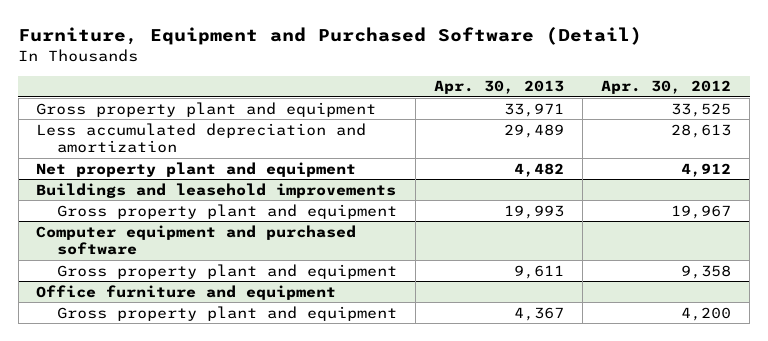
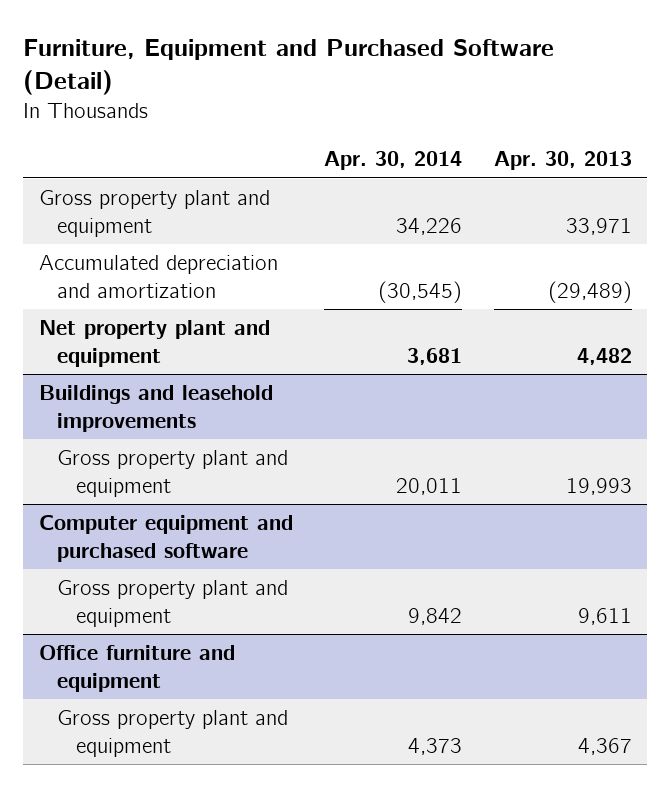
[601,80,732,95] Apr. 30, 2012 -> none
none -> [324,150,463,170] Apr. 30, 2014
[36,122,367,154] Less accumulated depreciation and amortization -> [38,255,278,298] Accumulated depreciation and amortization
[504,123,565,138] 29,489 -> [547,280,632,303] (29,489)

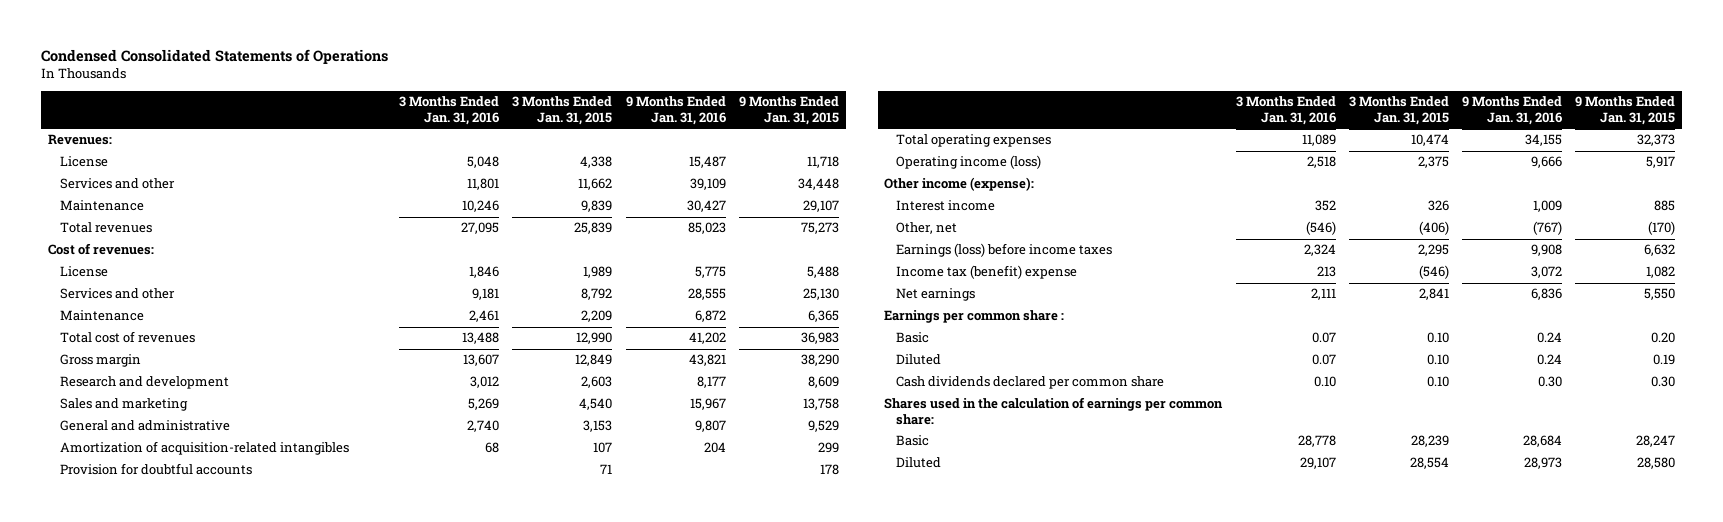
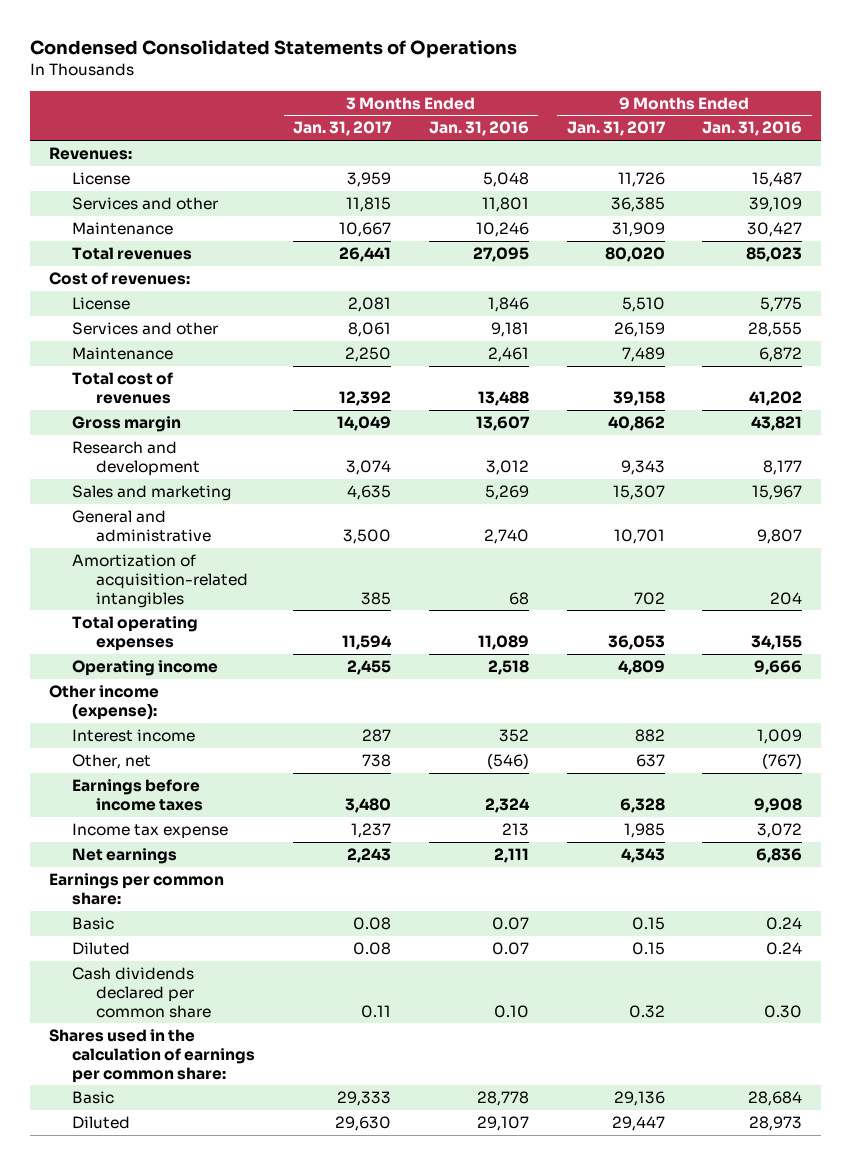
[512,96,613,126] 3 Months Ended Jan. 31, 2015 -> none
[738,96,839,126] 9 Months Ended Jan. 31, 2015 -> none
none -> [293,121,393,137] Jan. 31, 2017
none -> [566,121,666,137] Jan. 31, 2017
[59,463,252,476] Provision for doubtful accounts -> none
[896,155,1042,170] Operating income (loss) -> [72,659,219,676] Operating income
[896,243,1113,258] Earnings (loss) before income taxes -> [72,778,203,811] Earnings before income taxes
[896,265,1078,280] Income tax (benefit) expense -> [72,822,229,839] Income tax expense
[884,310,1065,324] Earnings per common share : -> [49,872,225,905] Earnings per common share:

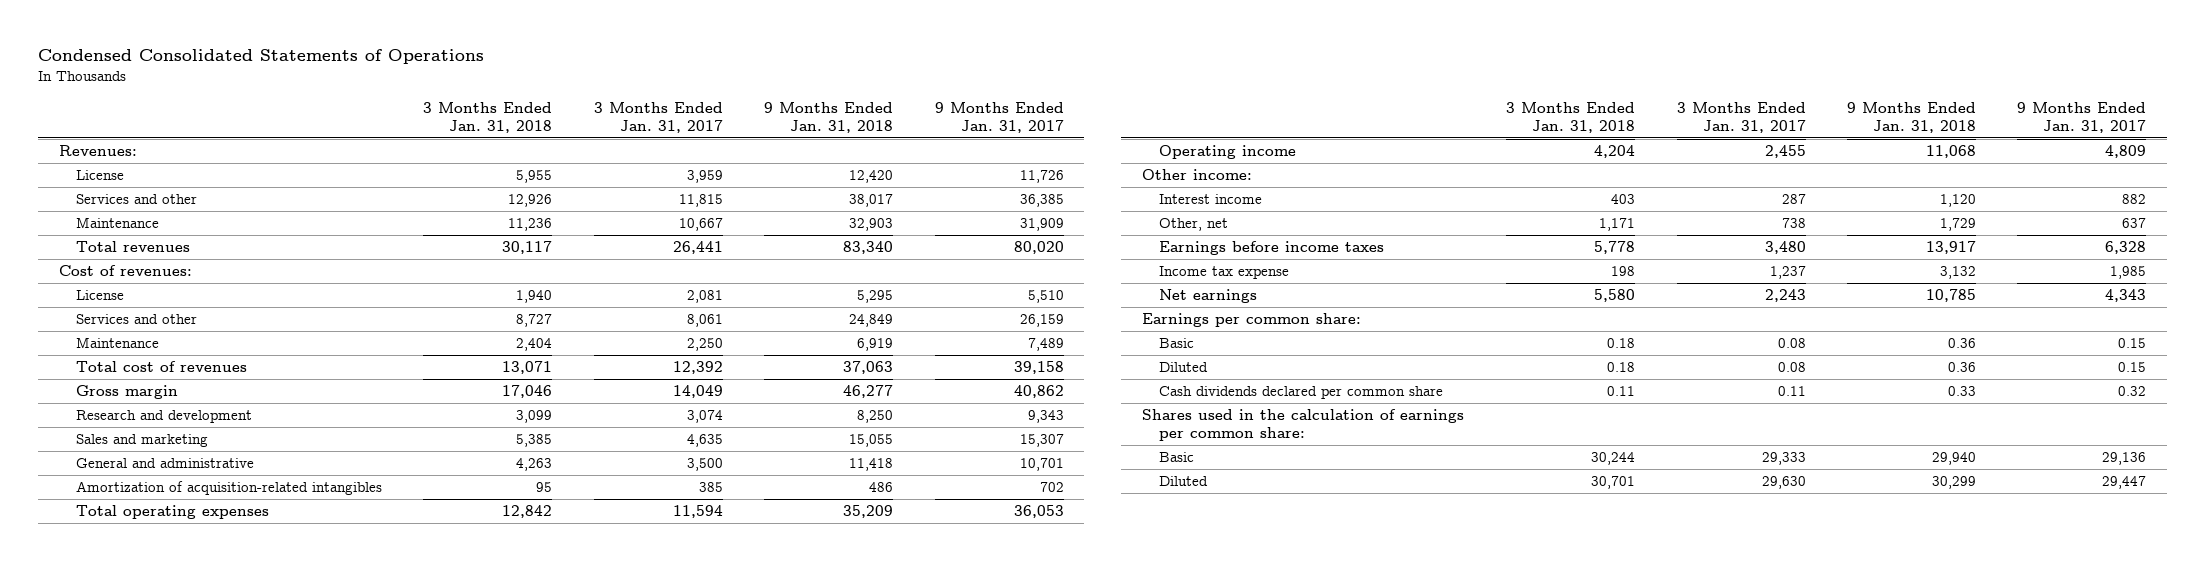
[428,121,529,137] Jan. 31, 2016 -> none
[702,121,803,137] Jan. 31, 2016 -> none
none -> [423,101,553,134] 3 Months Ended Jan. 31, 2018
none -> [764,101,894,134] 9 Months Ended Jan. 31, 2018
[49,684,160,720] Other income (expense): -> [1141,168,1252,180] Other income:

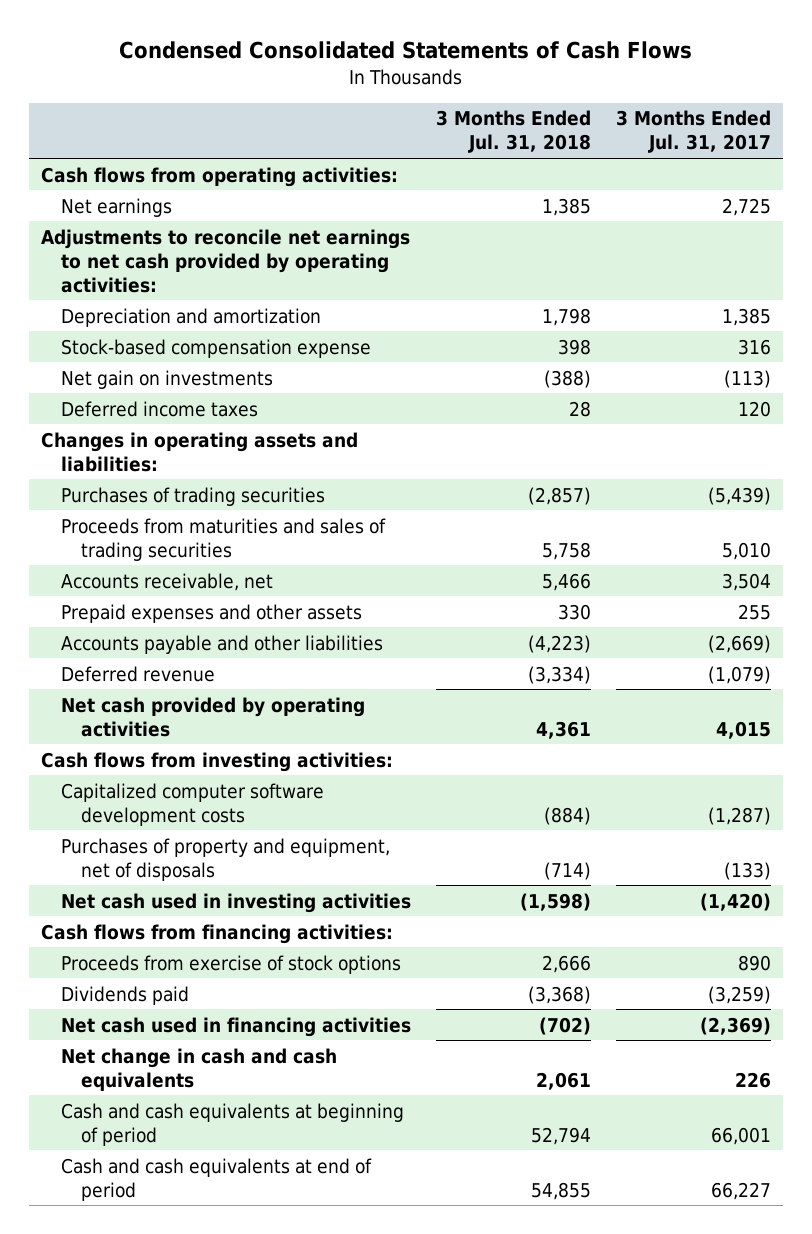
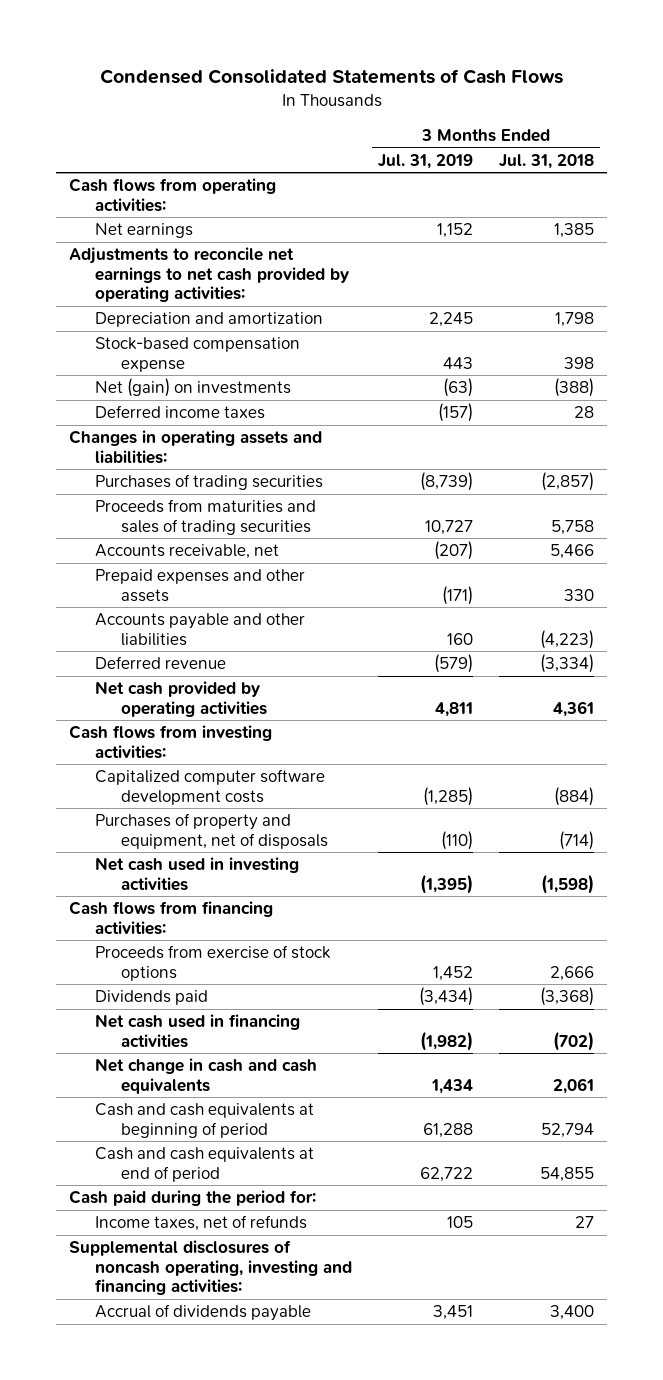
[615,110,771,154] 3 Months Ended Jul. 31, 2017 -> none
none -> [378,153,474,169] Jul. 31, 2019
[61,369,274,389] Net gain on investments -> [95,378,292,398] Net (gain) on investments
none -> [69,1190,317,1207] Cash paid during the period for:
none -> [95,1215,308,1232] Income taxes, net of refunds
none -> [69,1240,353,1296] Supplemental disclosures of noncash operating, investing and financing activities:
none -> [95,1304,312,1322] Accrual of dividends payable

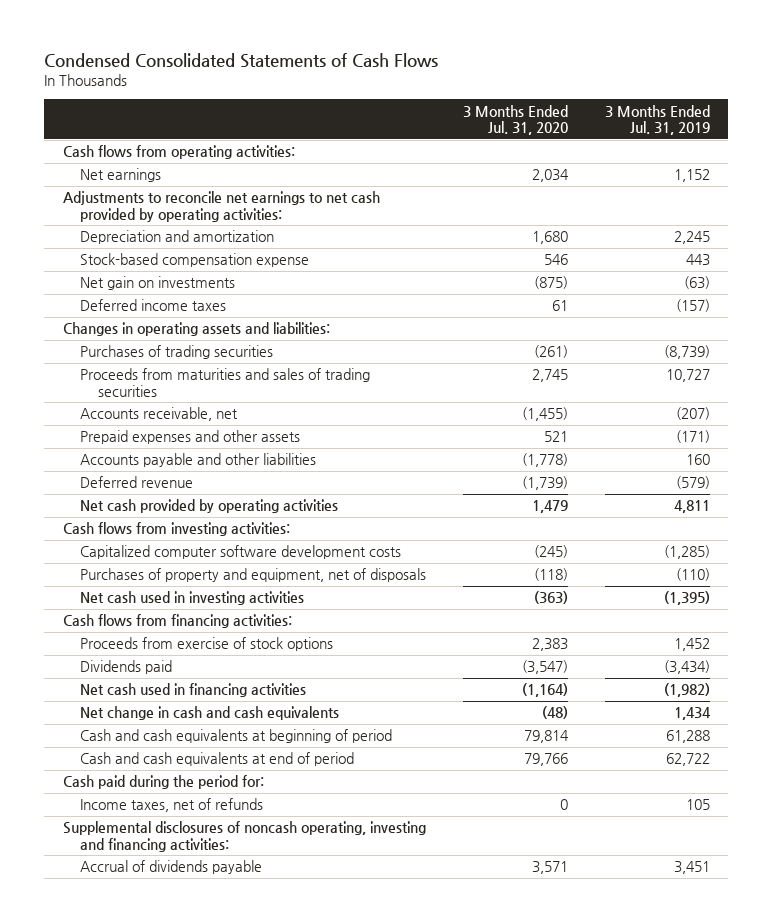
[498,153,594,169] Jul. 31, 2018 -> none
none -> [463,104,569,136] 3 Months Ended Jul. 31, 2020
[95,378,292,398] Net (gain) on investments -> [80,276,236,291] Net gain on investments

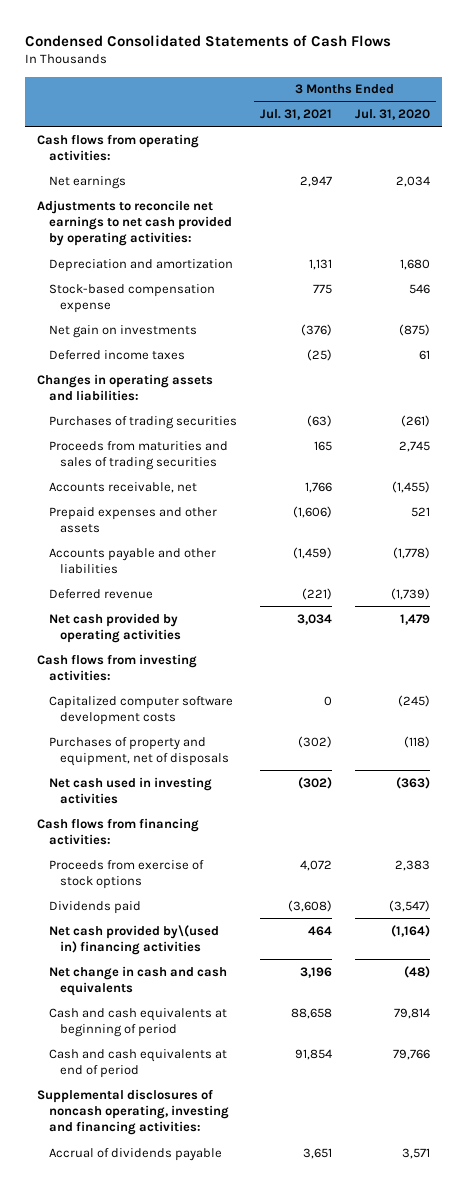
[605,104,711,136] 3 Months Ended Jul. 31, 2019 -> none
none -> [259,108,332,120] Jul. 31, 2021
[80,683,307,698] Net cash used in financing activities -> [48,924,219,955] Net cash provided by\(used in) financing activities
[62,775,264,790] Cash paid during the period for: -> none
[80,798,264,813] Income taxes, net of refunds -> none

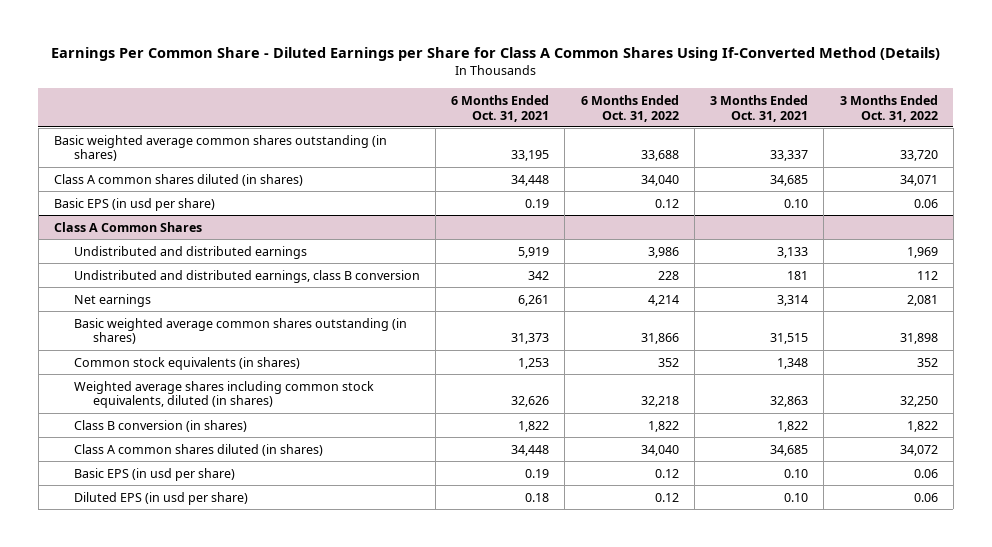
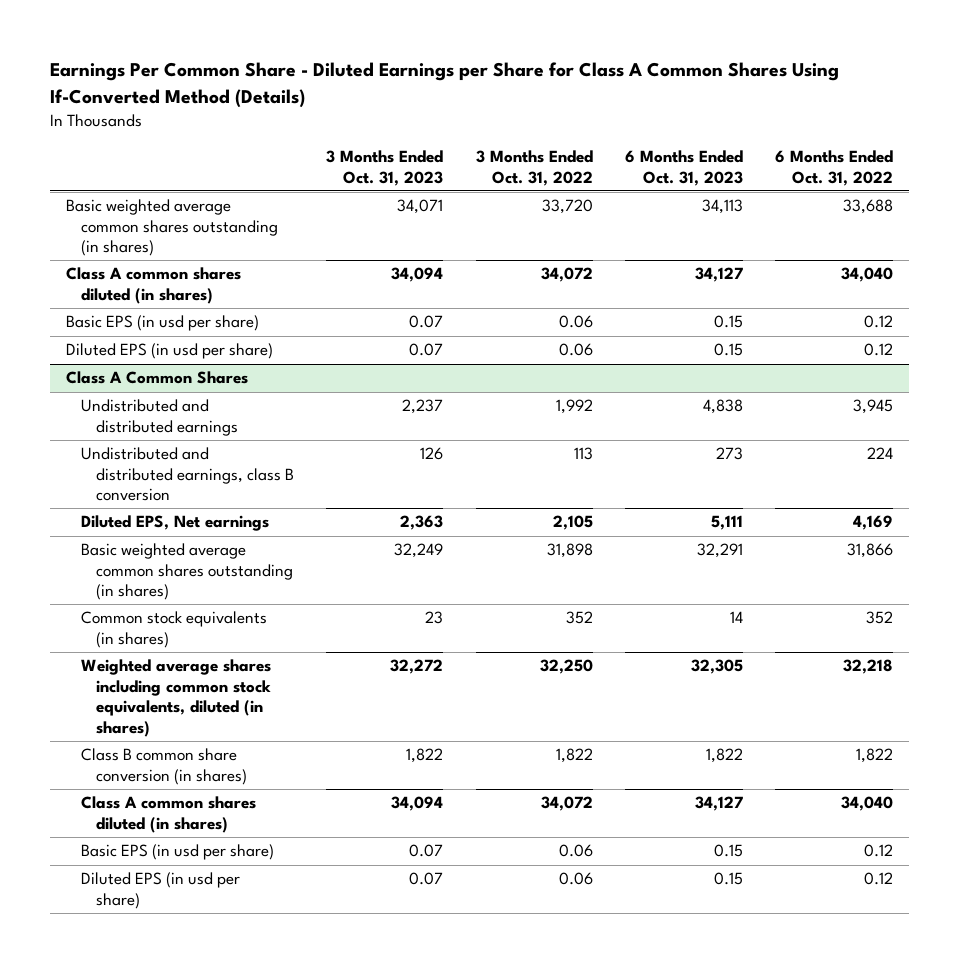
[451,94,550,122] 6 Months Ended Oct. 31, 2021 -> none
[710,94,809,122] 3 Months Ended Oct. 31, 2021 -> none
none -> [326,150,444,186] 3 Months Ended Oct. 31, 2023
none -> [624,150,743,186] 6 Months Ended Oct. 31, 2023
[899,174,938,186] 34,071 -> [540,267,593,283] 34,072
none -> [65,343,273,360] Diluted EPS (in usd per share)
[647,246,679,258] 3,986 -> [853,399,894,415] 3,945
[906,246,938,258] 1,969 -> [555,399,593,415] 1,992
[657,270,679,280] 228 -> [867,447,894,460] 224
[916,270,938,280] 112 -> [573,447,593,461] 113
[73,293,151,307] Net earnings -> [80,515,269,532] Diluted EPS, Net earnings
[647,294,679,306] 4,214 -> [853,515,894,531] 4,169
[906,294,938,306] 2,081 -> [552,515,593,531] 2,105
[73,419,247,432] Class B conversion (in shares) -> [80,748,247,785] Class B common share conversion (in shares)

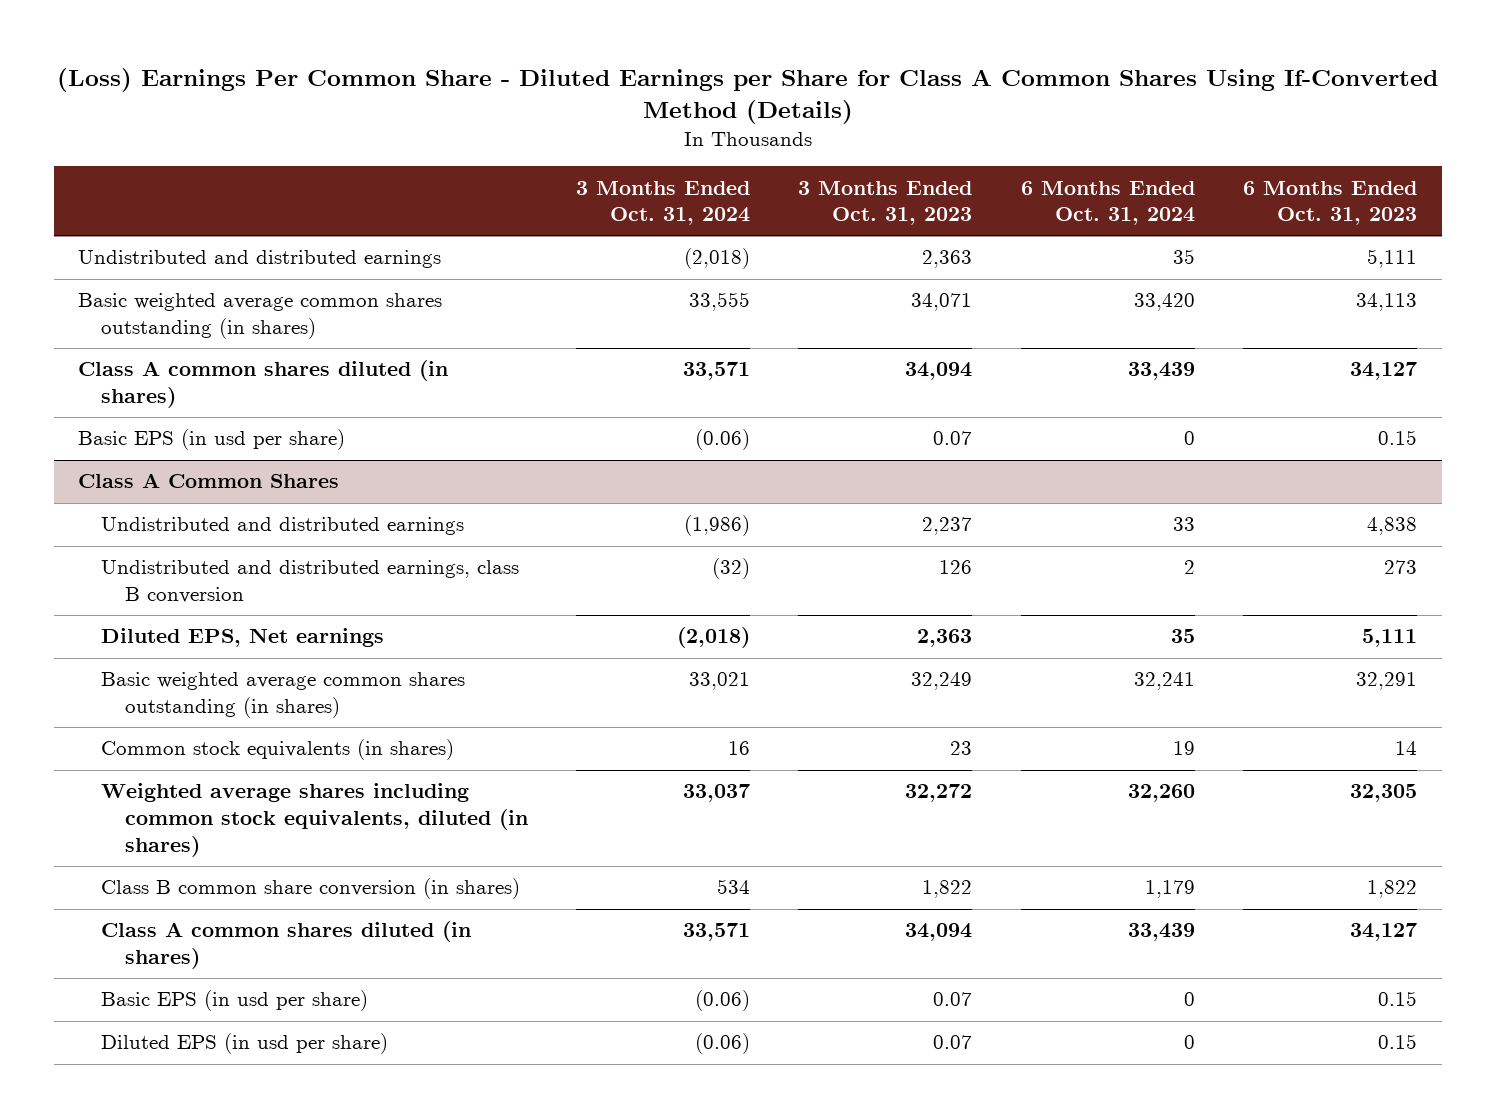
[49,62,839,108] Earnings Per Common Share - Diluted Earnings per Share for Class A Common Shares Using If-Converted Method (Details) -> [56,68,1438,124] (Loss) Earnings Per Common Share - Diluted Earnings per Share for Class A Common Shares Using If-Converted Method (Details)
[475,150,593,186] 3 Months Ended Oct. 31, 2022 -> none
[775,150,894,186] 6 Months Ended Oct. 31, 2022 -> none
none -> [576,180,751,226] 3 Months Ended Oct. 31, 2024
none -> [1020,180,1195,226] 6 Months Ended Oct. 31, 2024
none -> [78,250,442,269] Undistributed and distributed earnings
[65,343,273,360] Diluted EPS (in usd per share) -> none

